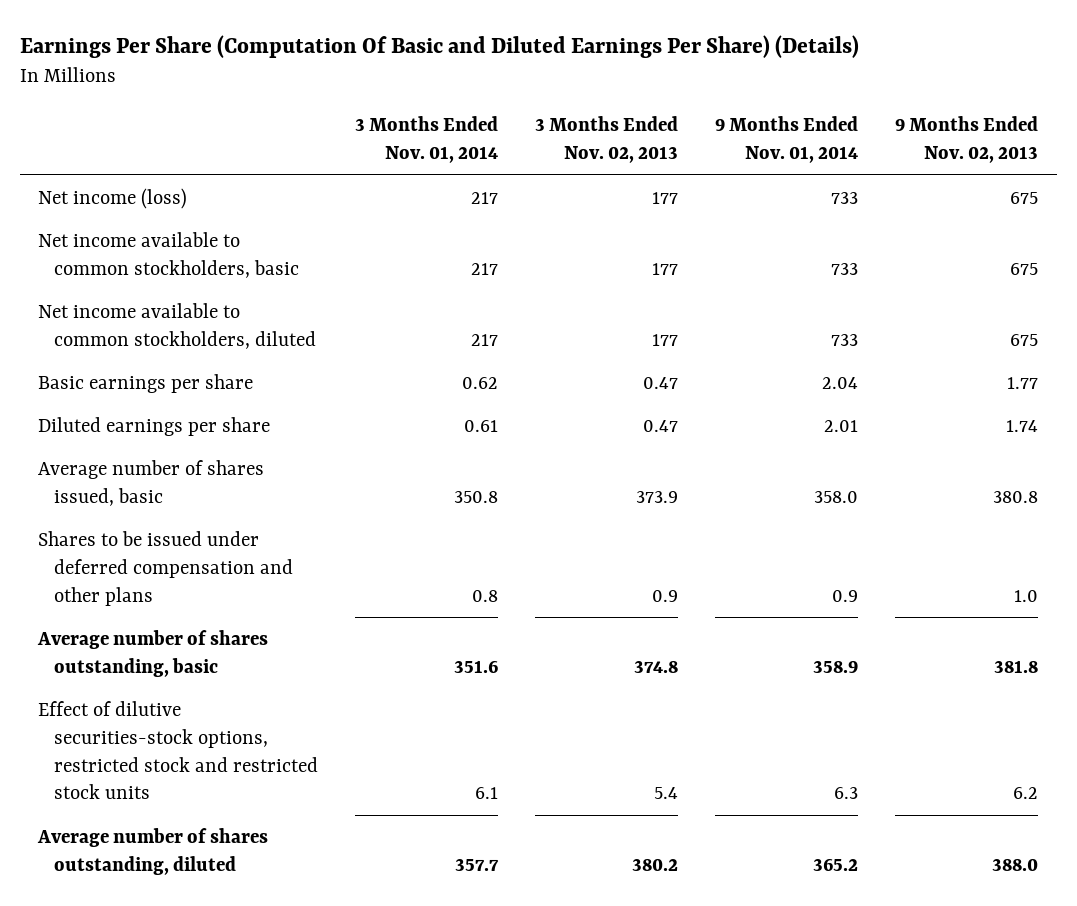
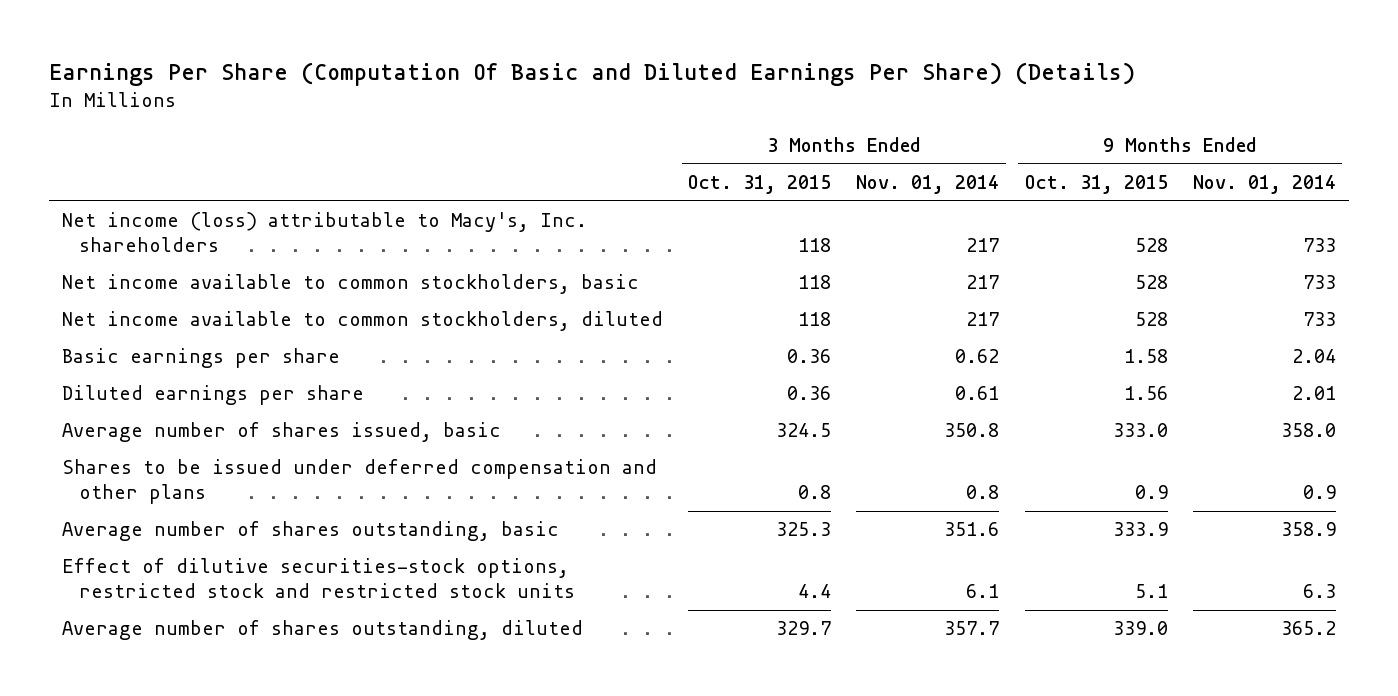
[535,116,679,164] 3 Months Ended Nov. 02, 2013 -> none
[895,116,1039,164] 9 Months Ended Nov. 02, 2013 -> none
none -> [688,175,832,195] Oct. 31, 2015
none -> [1024,175,1168,195] Oct. 31, 2015
[38,187,188,209] Net income (loss) -> [61,212,587,253] Net income (loss) attributable to Macy's, Inc. shareholders

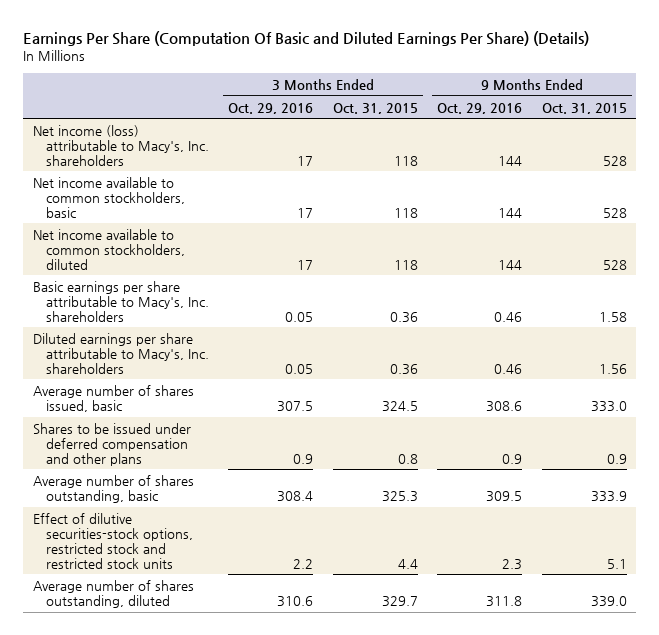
[856,175,1000,195] Nov. 01, 2014 -> none
[1193,175,1337,195] Nov. 01, 2014 -> none
none -> [228,102,314,114] Oct. 29, 2016
none -> [437,102,523,114] Oct. 29, 2016
[61,348,340,369] Basic earnings per share -> [32,280,209,322] Basic earnings per share attributable to Macy's, Inc. shareholders
[61,385,364,406] Diluted earnings per share -> [32,332,209,374] Diluted earnings per share attributable to Macy's, Inc. shareholders

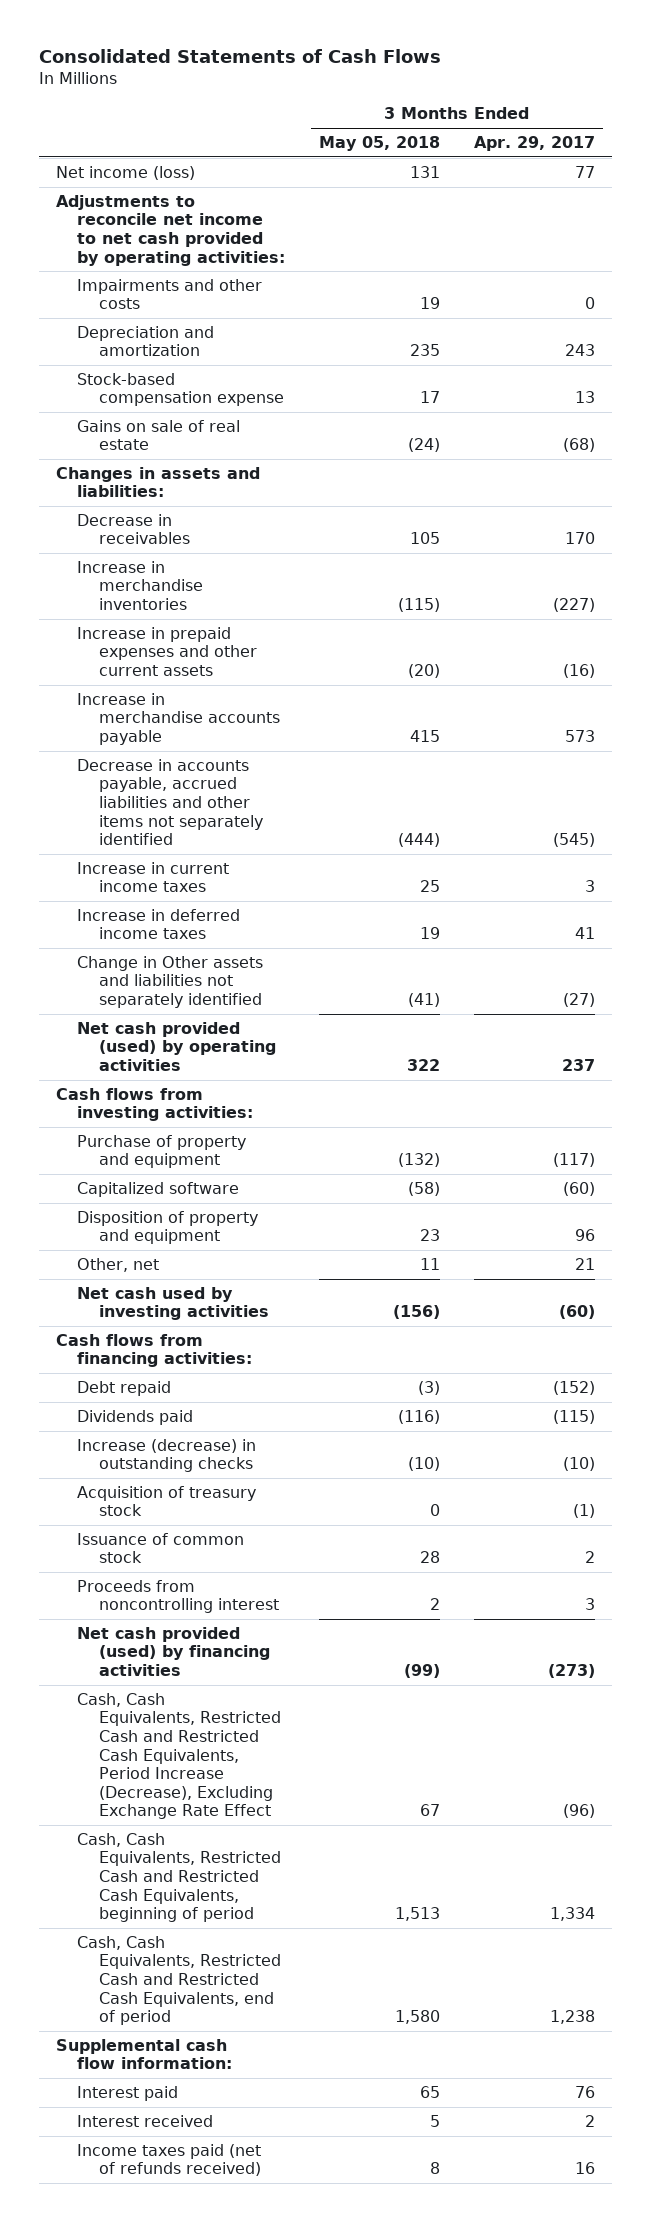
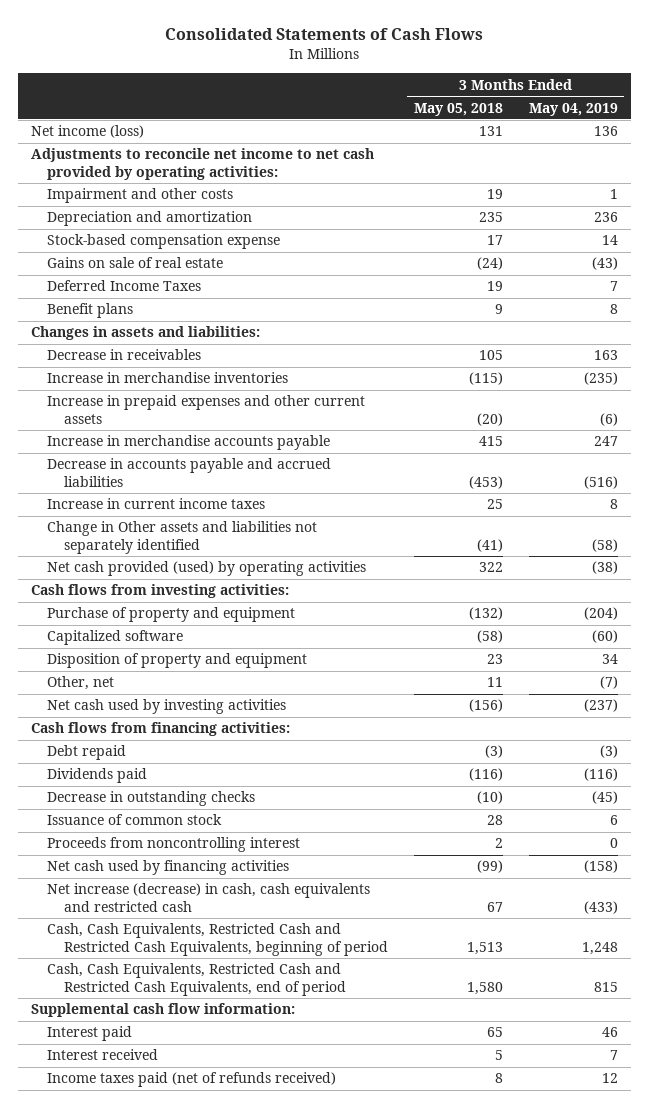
[473,136,595,152] Apr. 29, 2017 -> none
none -> [528,102,618,116] May 04, 2019
[77,278,263,310] Impairments and other costs -> [47,188,234,204] Impairment and other costs
none -> [47,280,202,292] Deferred Income Taxes
none -> [47,303,134,319] Benefit plans
[77,758,264,846] Decrease in accounts payable, accrued liabilities and other items not separately identified -> [47,458,332,487] Decrease in accounts payable and accrued liabilities
[398,833,441,848] (444) -> [468,475,503,489] (453)
[77,908,241,940] Increase in deferred income taxes -> none
[77,1485,257,1517] Acquisition of treasury stock -> none
[77,1438,257,1473] Increase (decrease) in outstanding checks -> [47,791,256,807] Decrease in outstanding checks
[77,1626,271,1677] Net cash provided (used) by financing activities -> [47,860,290,876] Net cash used by financing activities
[77,1692,282,1820] Cash, Cash Equivalents, Restricted Cash and Restricted Cash Equivalents, Period Increase (Decrease), Excluding Exchange Rate Effect -> [47,883,371,912] Net increase (decrease) in cash, cash equivalents and restricted cash

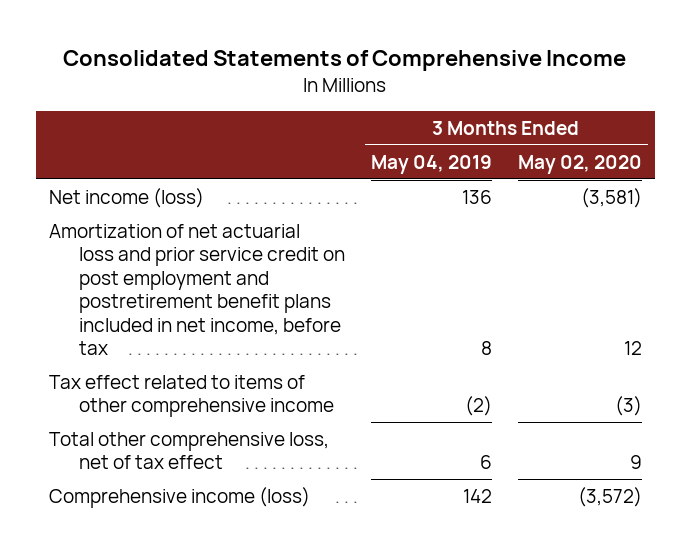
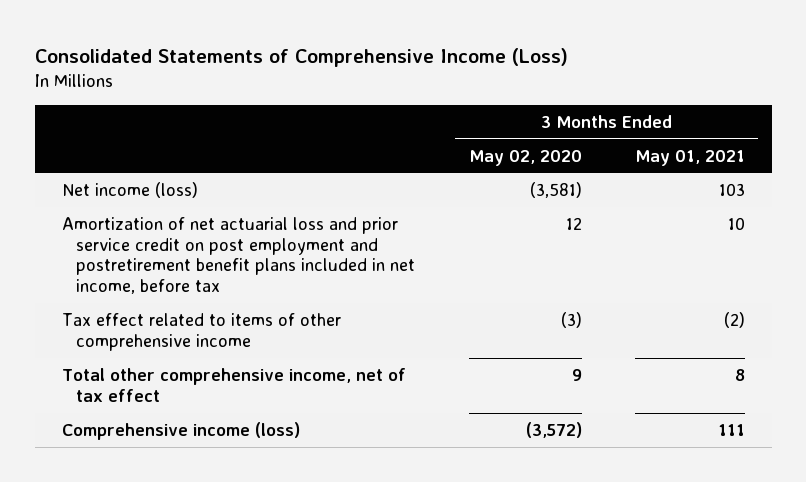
[63,49,627,71] Consolidated Statements of Comprehensive Income -> [34,47,568,67] Consolidated Statements of Comprehensive Income (Loss)
[371,154,493,174] May 04, 2019 -> none
none -> [634,149,745,166] May 01, 2021
[48,432,329,470] Total other comprehensive loss, net of tax effect -> [61,367,406,402] Total other comprehensive income, net of tax effect

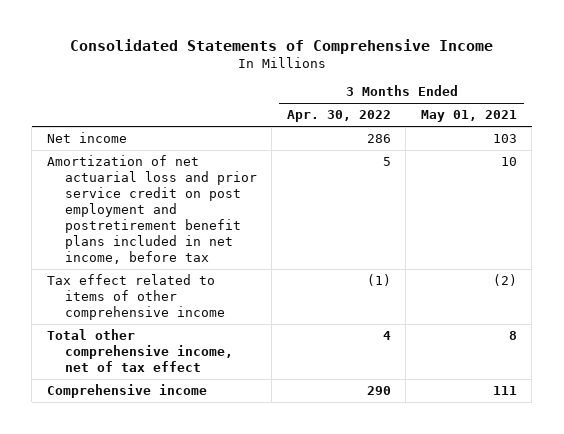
[34,47,568,67] Consolidated Statements of Comprehensive Income (Loss) -> [69,38,493,54] Consolidated Statements of Comprehensive Income
[468,149,582,166] May 02, 2020 -> none
none -> [286,110,391,123] Apr. 30, 2022
[61,181,198,198] Net income (loss) -> [46,132,127,144] Net income
[61,421,300,440] Comprehensive income (loss) -> [46,384,207,399] Comprehensive income

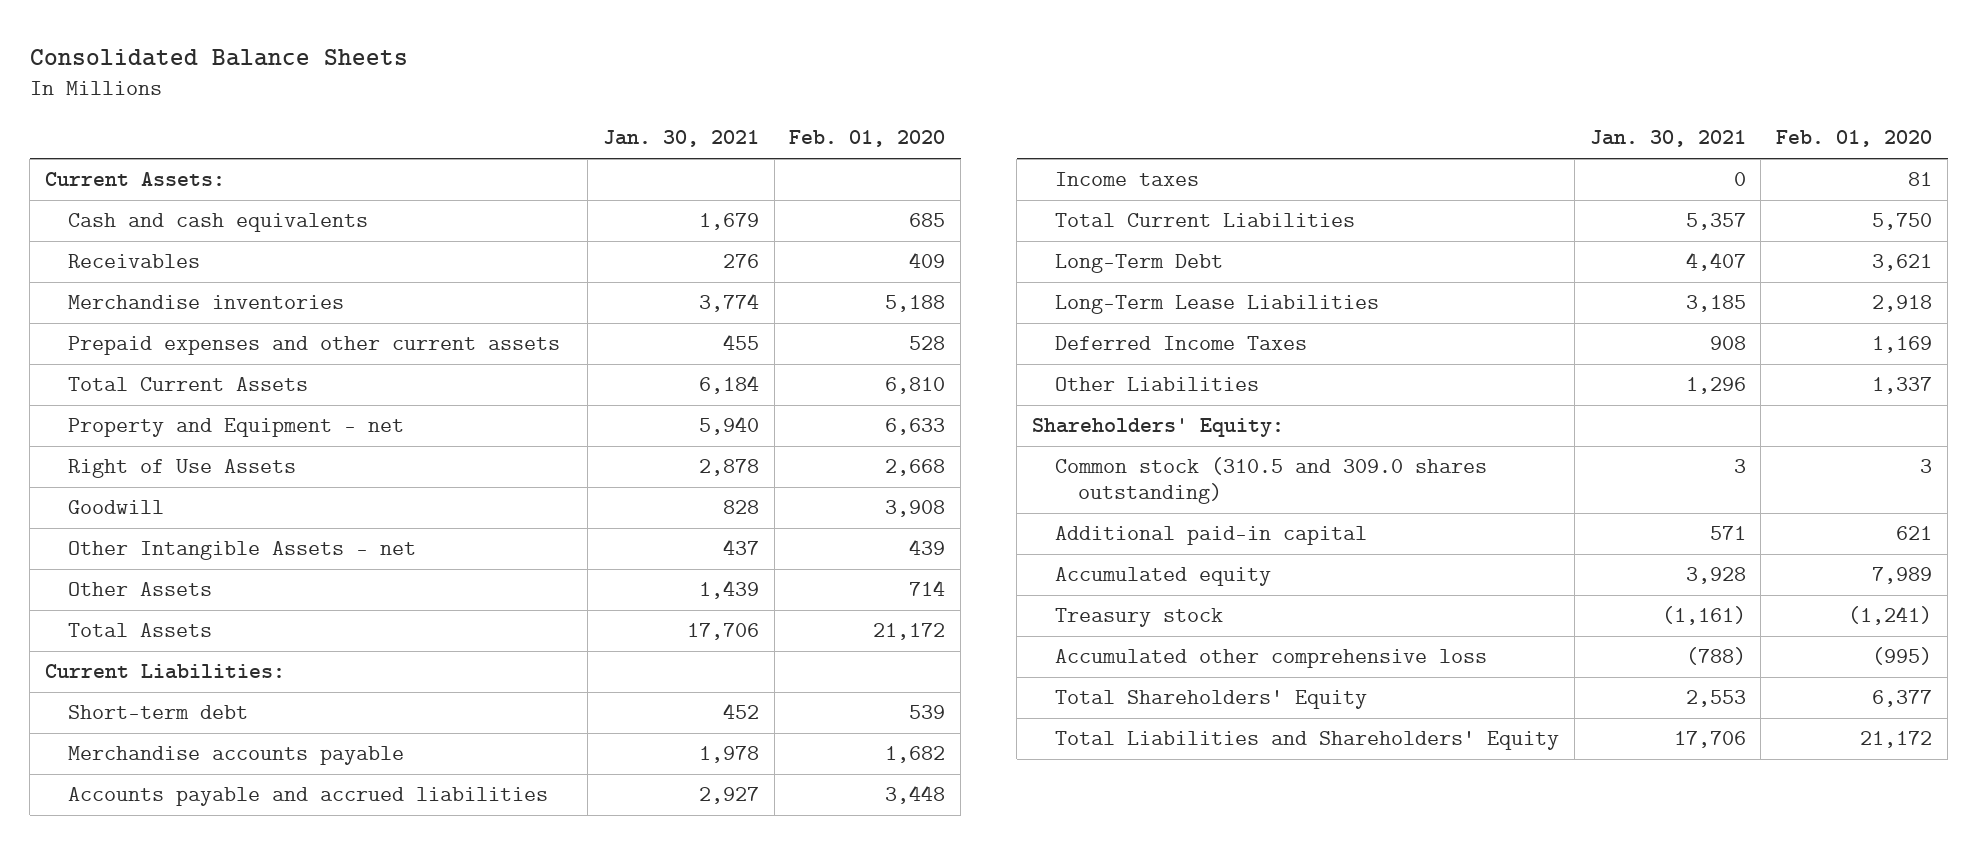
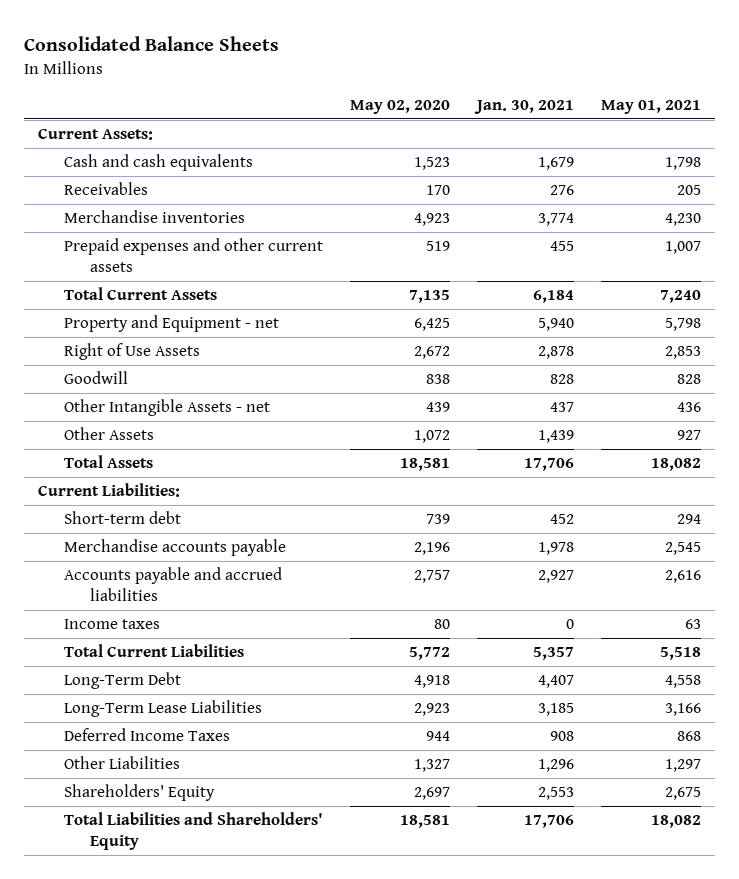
[789,130,946,148] Feb. 01, 2020 -> none
none -> [349,100,450,115] May 02, 2020
none -> [601,100,702,115] May 01, 2021
[1032,418,1285,438] Shareholders' Equity: -> none
[1054,457,1487,505] Common stock (310.5 and 309.0 shares outstanding) -> none
[1054,526,1367,546] Additional paid-in capital -> none
[1054,567,1271,587] Accumulated equity -> none
[1054,608,1223,628] Treasury stock -> none
[1054,649,1487,669] Accumulated other comprehensive loss -> none
[1054,690,1367,710] Total Shareholders' Equity -> [63,784,215,802] Shareholders' Equity

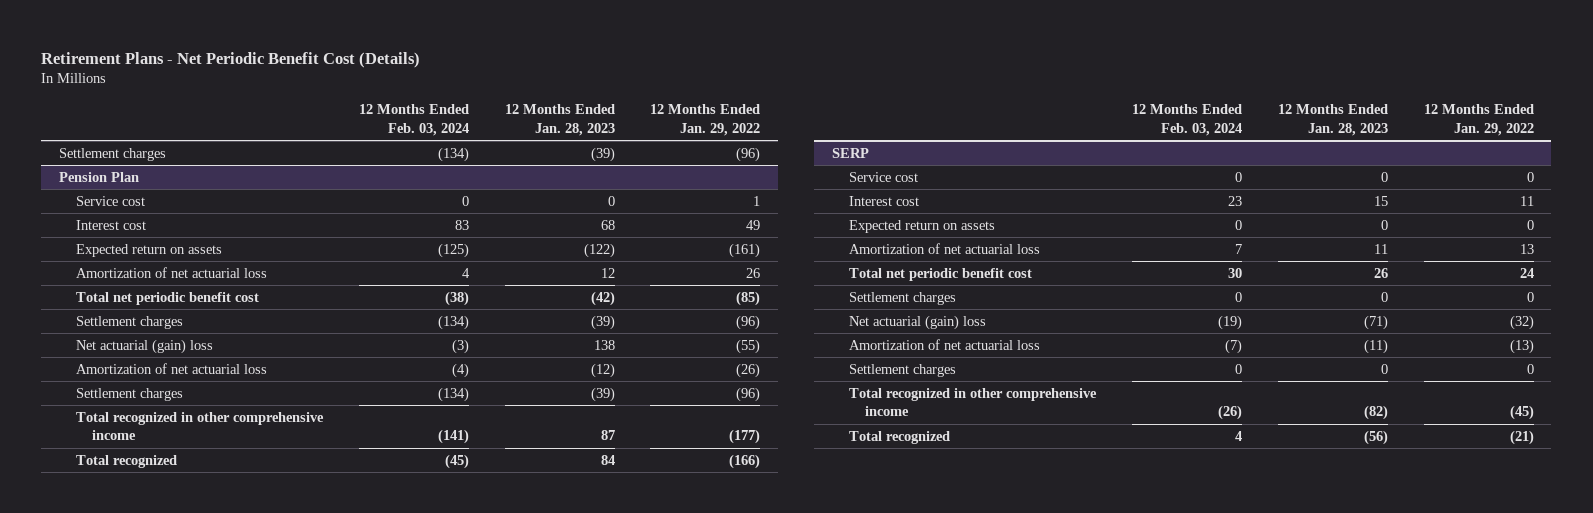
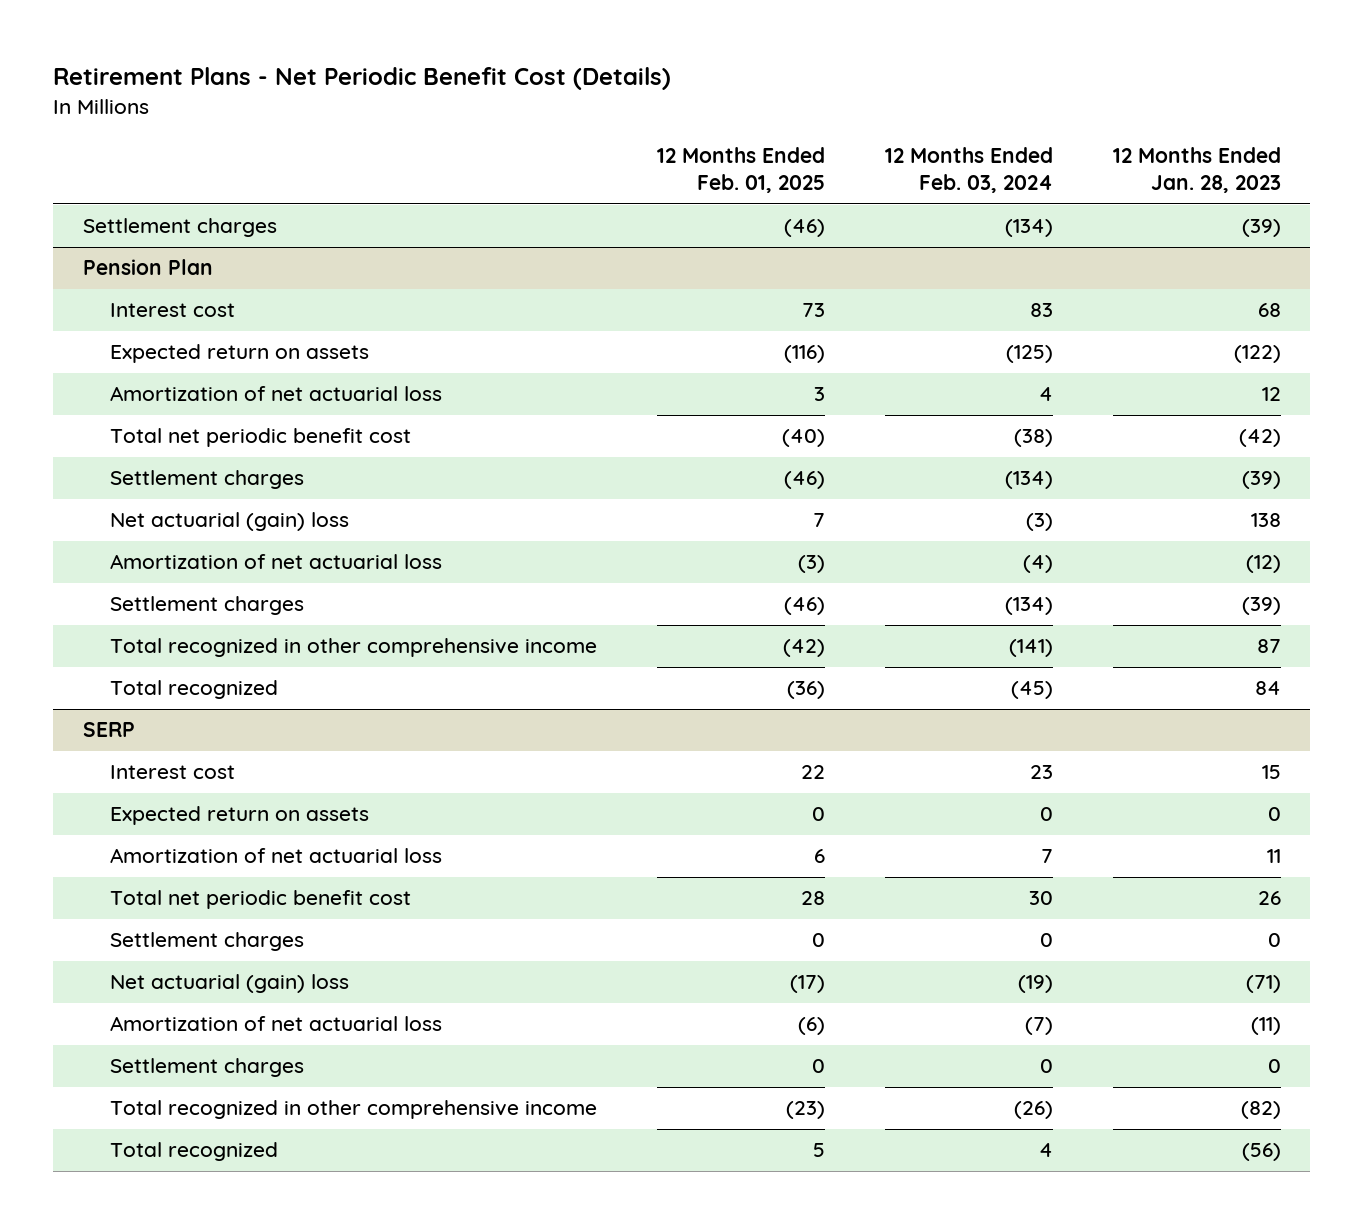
[650,104,761,136] 12 Months Ended Jan. 29, 2022 -> none
none -> [657,147,826,194] 12 Months Ended Feb. 01, 2025
[75,195,145,206] Service cost -> none
[848,171,918,182] Service cost -> none

